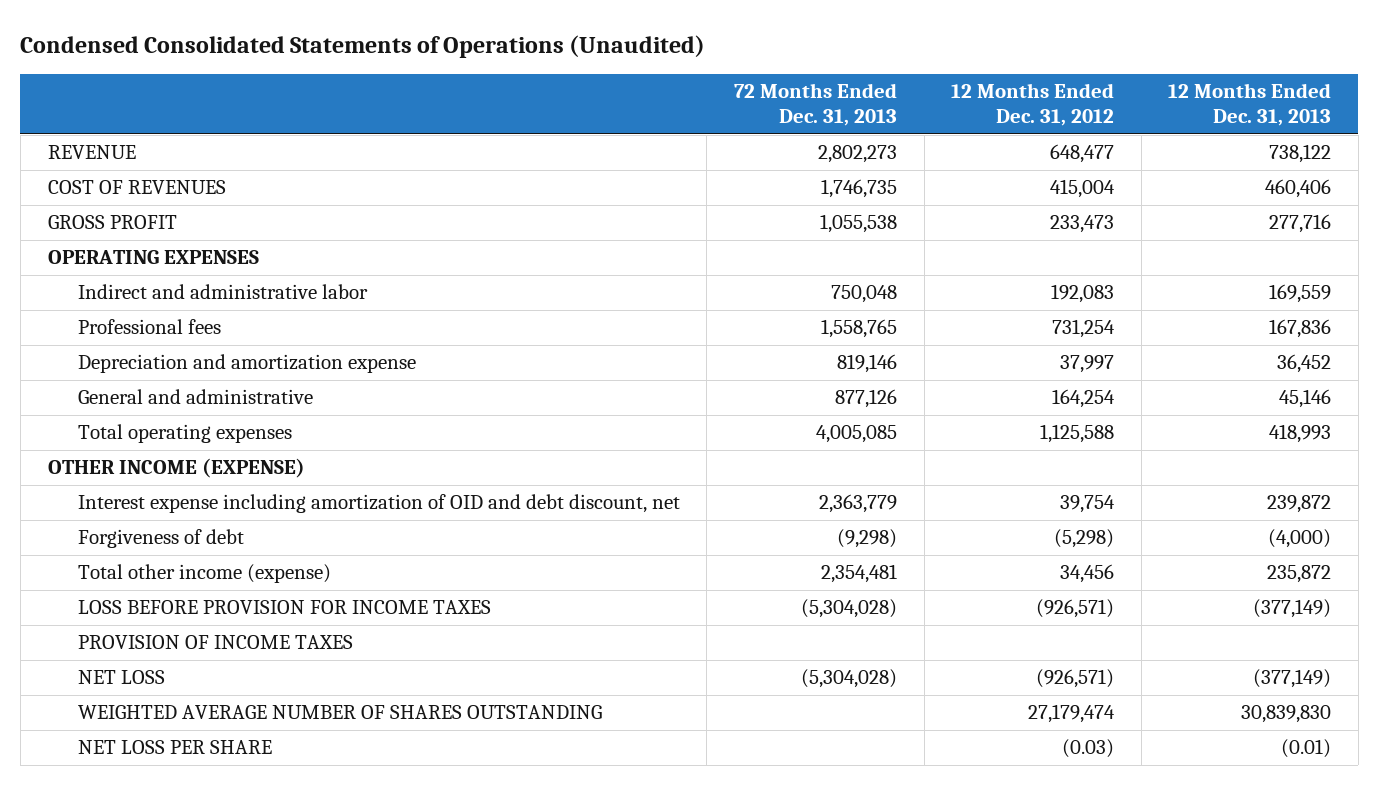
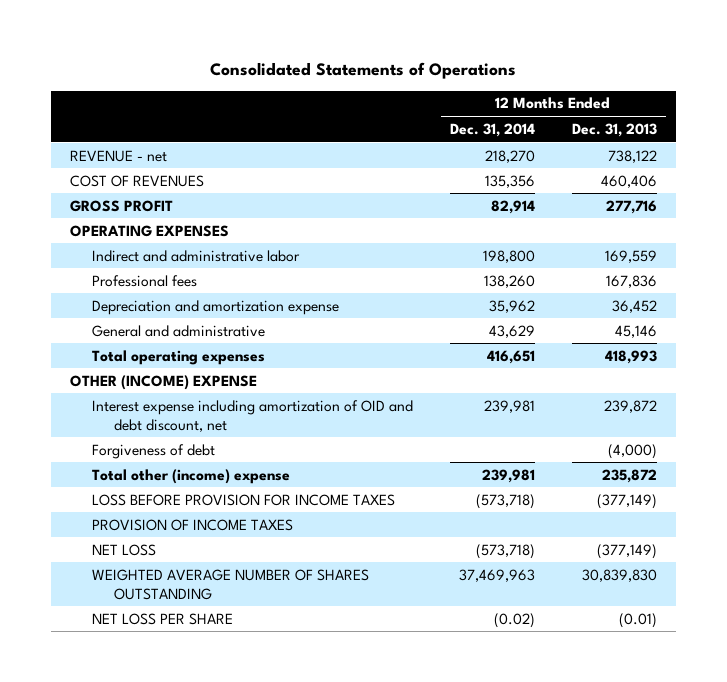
[20,34,706,58] Condensed Consolidated Statements of Operations (Unaudited) -> [210,62,517,80] Consolidated Statements of Operations
[733,83,897,127] 72 Months Ended Dec. 31, 2013 -> none
[951,83,1115,127] 12 Months Ended Dec. 31, 2012 -> none
none -> [449,122,535,137] Dec. 31, 2014
[47,145,136,160] REVENUE -> [69,149,167,162] REVENUE - net
[47,458,305,479] OTHER INCOME (EXPENSE) -> [69,374,257,390] OTHER (INCOME) EXPENSE
[77,564,331,584] Total other income (expense) -> [91,468,290,484] Total other (income) expense

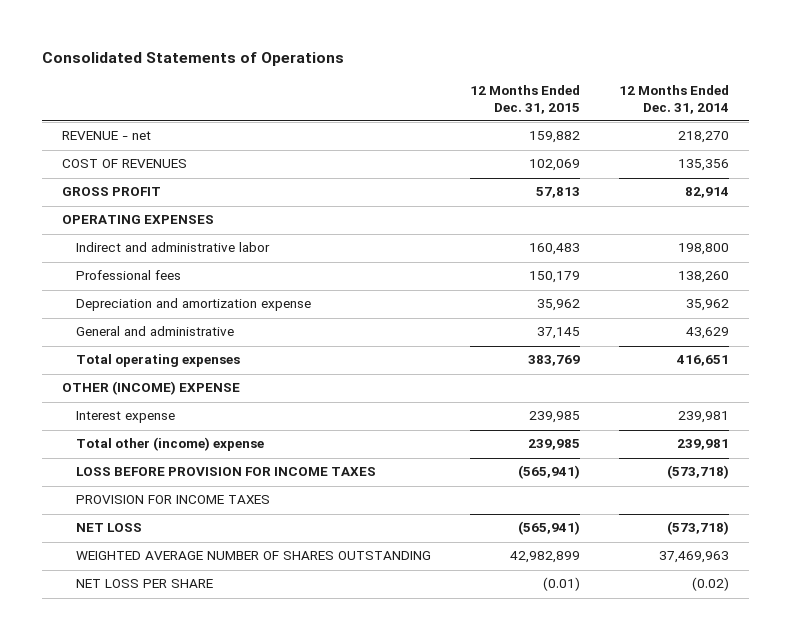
[571,122,657,137] Dec. 31, 2013 -> none
none -> [470,84,581,114] 12 Months Ended Dec. 31, 2015
[91,443,215,459] Forgiveness of debt -> none
[91,399,413,432] Interest expense including amortization of OID and debt discount, net -> [75,411,175,424] Interest expense
[91,518,293,531] PROVISION OF INCOME TAXES -> [75,495,270,505] PROVISION FOR INCOME TAXES

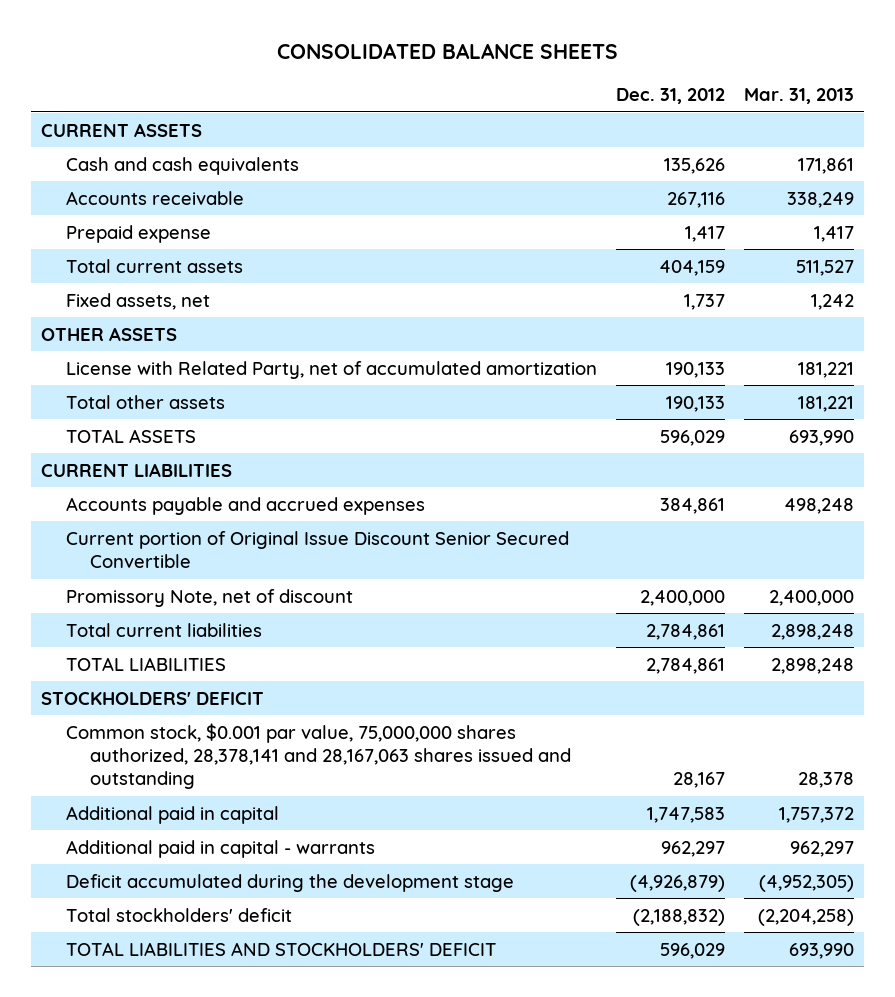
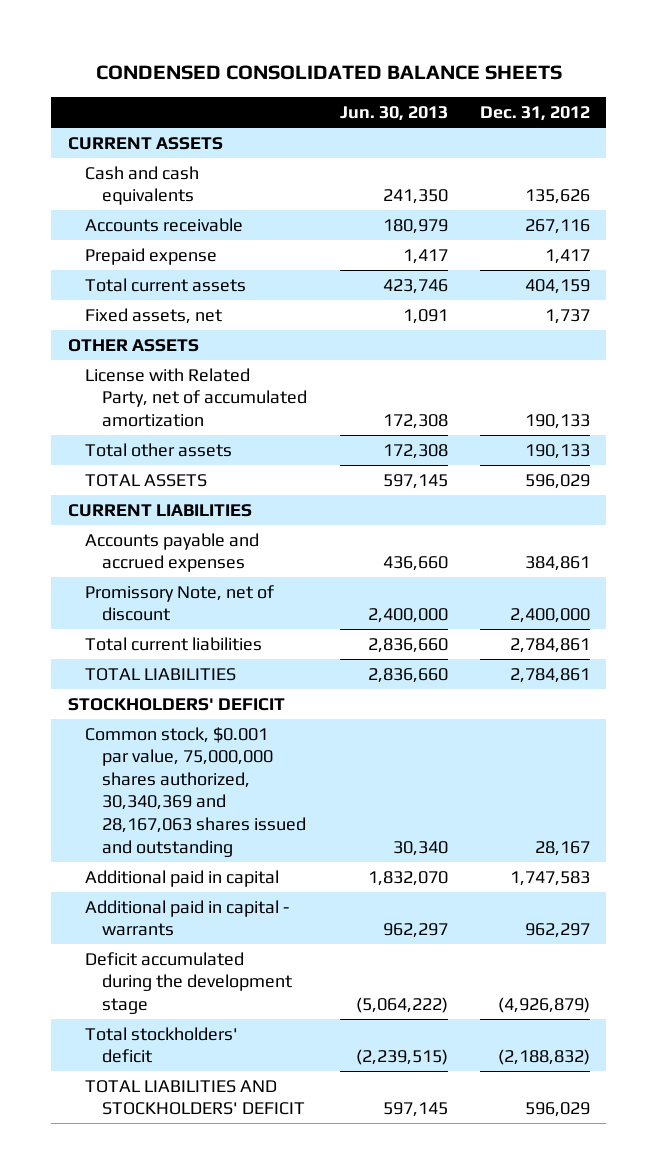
[276,43,618,60] CONSOLIDATED BALANCE SHEETS -> [95,65,562,81] CONDENSED CONSOLIDATED BALANCE SHEETS
[744,88,855,105] Mar. 31, 2013 -> none
none -> [339,106,448,122] Jun. 30, 2013
[65,530,569,568] Current portion of Original Issue Discount Senior Secured Convertible -> none
[65,722,572,790] Common stock, $0.001 par value, 75,000,000 shares authorized, 28,378,141 and 28,167,063 shares issued and outstanding -> [84,726,307,857] Common stock, $0.001 par value, 75,000,000 shares authorized, 30,340,369 and 28,167,063 shares issued and outstanding

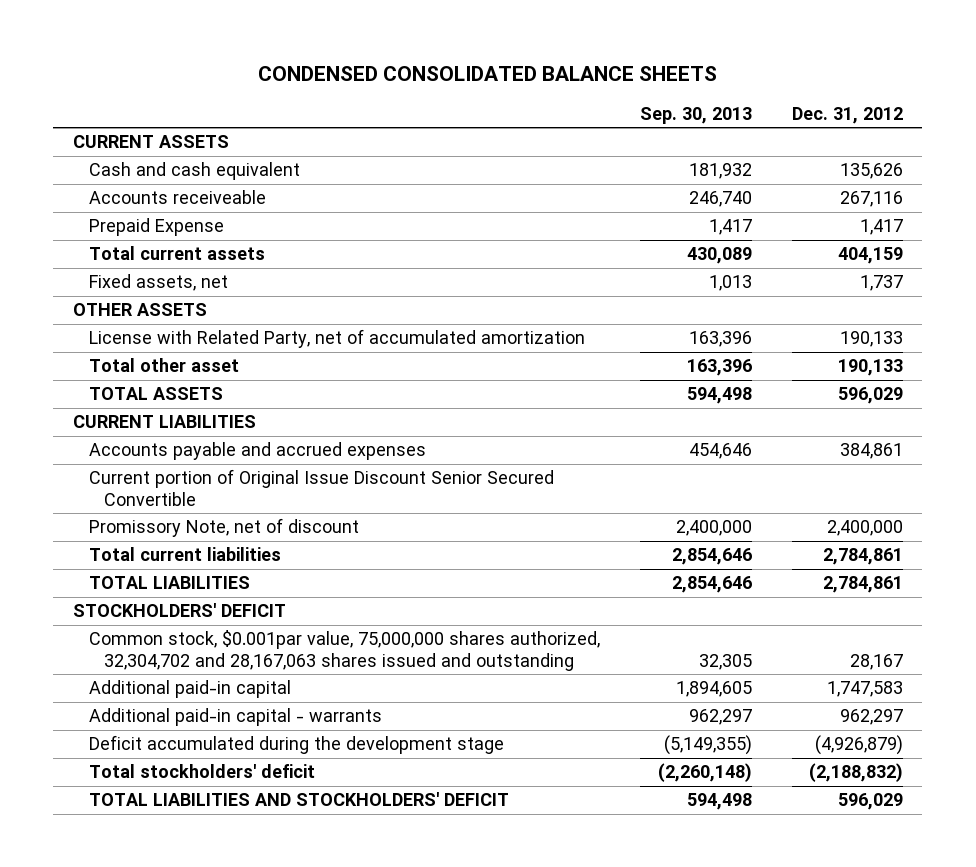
[339,106,448,122] Jun. 30, 2013 -> none
none -> [639,106,752,124] Sep. 30, 2013
[84,165,199,206] Cash and cash equivalents -> [88,162,300,181] Cash and cash equivalent
[84,217,243,232] Accounts receivable -> [88,190,266,205] Accounts receiveable
[84,247,217,265] Prepaid expense -> [88,218,224,237] Prepaid Expense
[84,442,232,457] Total other assets -> [88,358,239,373] Total other asset
none -> [88,469,554,506] Current portion of Original Issue Discount Senior Secured Convertible
[84,726,307,857] Common stock, $0.001 par value, 75,000,000 shares authorized, 30,340,369 and 28,167,063 shares issued and outstanding -> [88,630,600,671] Common stock, $0.001par value, 75,000,000 shares authorized, 32,304,702 and 28,167,063 shares issued and outstanding
[84,869,279,887] Additional paid in capital -> [88,680,291,699] Additional paid-in capital
[84,899,289,937] Additional paid in capital - warrants -> [88,708,382,727] Additional paid-in capital - warrants

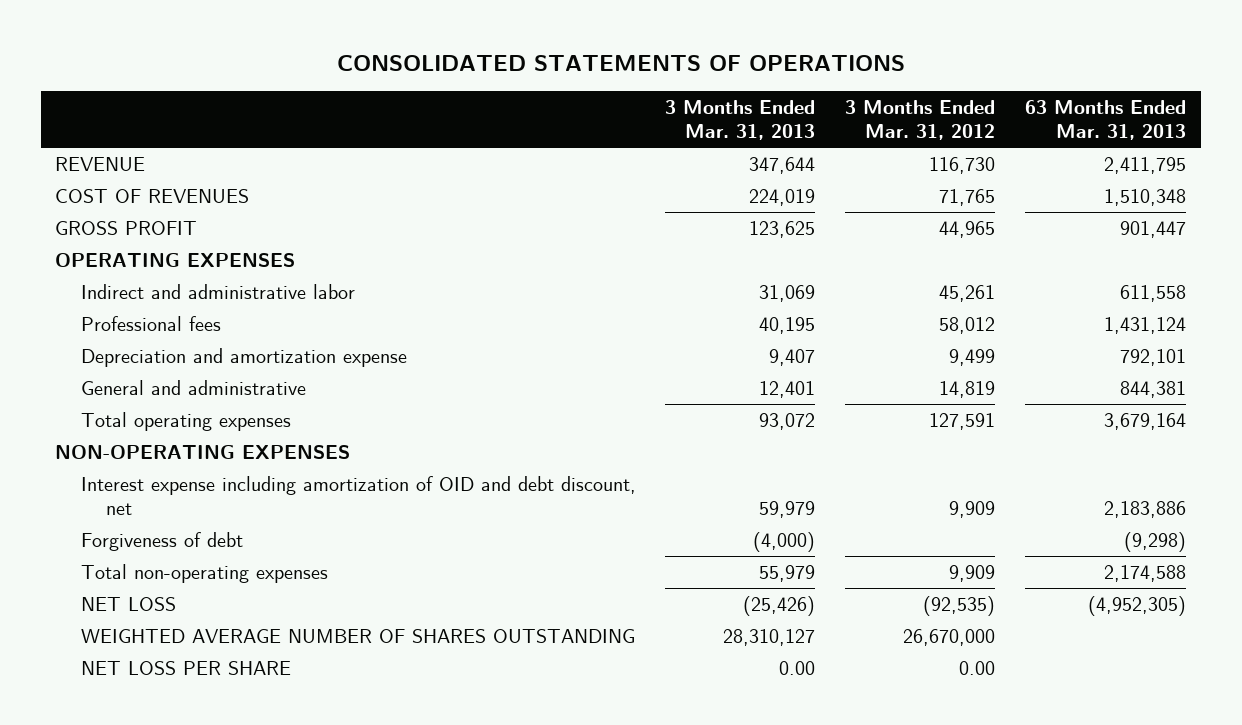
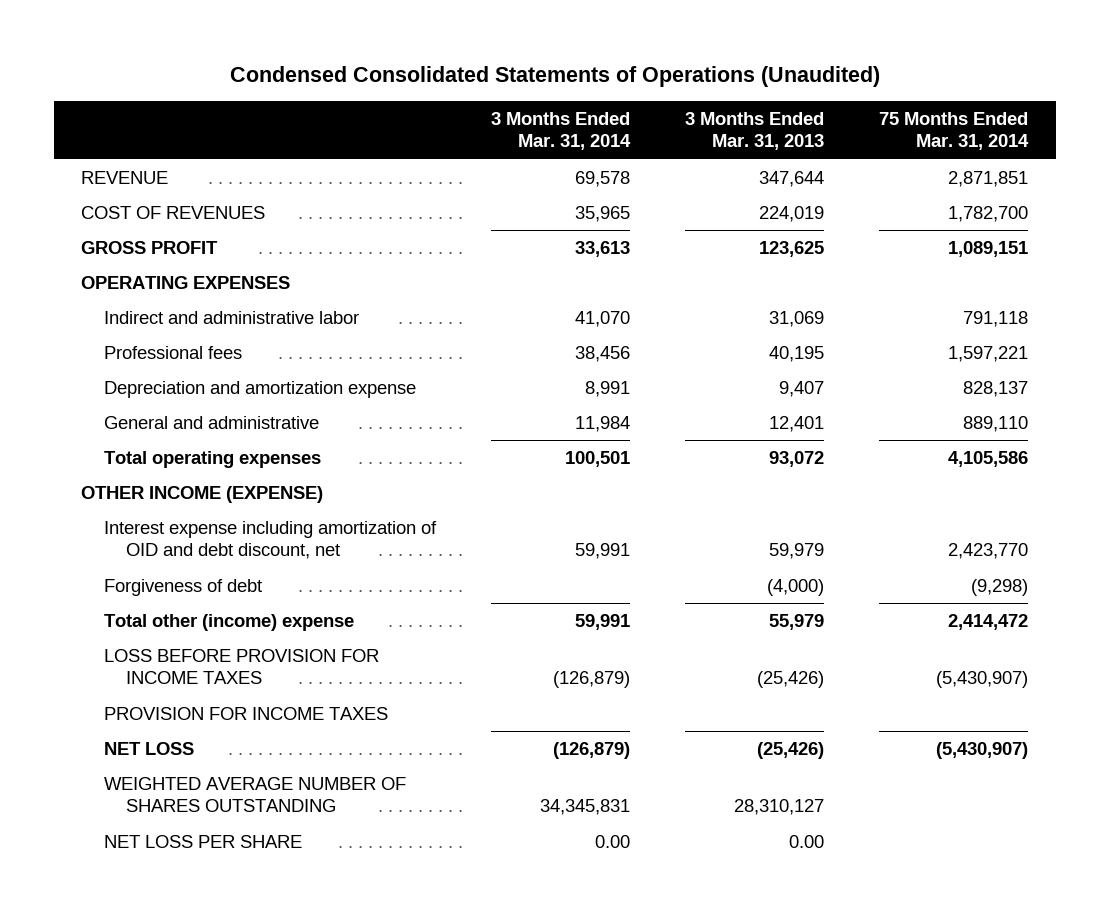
[336,55,905,72] CONSOLIDATED STATEMENTS OF OPERATIONS -> [229,66,880,88] Condensed Consolidated Statements of Operations (Unaudited)
[845,100,996,141] 3 Months Ended Mar. 31, 2012 -> none
[1025,100,1187,141] 63 Months Ended Mar. 31, 2013 -> none
none -> [490,111,631,151] 3 Months Ended Mar. 31, 2014
none -> [879,111,1030,151] 75 Months Ended Mar. 31, 2014
[55,444,351,460] NON-OPERATING EXPENSES -> [81,485,324,503] OTHER INCOME (EXPENSE)
[80,564,328,584] Total non-operating expenses -> [103,613,354,631] Total other (income) expense
none -> [103,648,379,685] LOSS BEFORE PROVISION FOR INCOME TAXES
none -> [103,706,388,720] PROVISION FOR INCOME TAXES

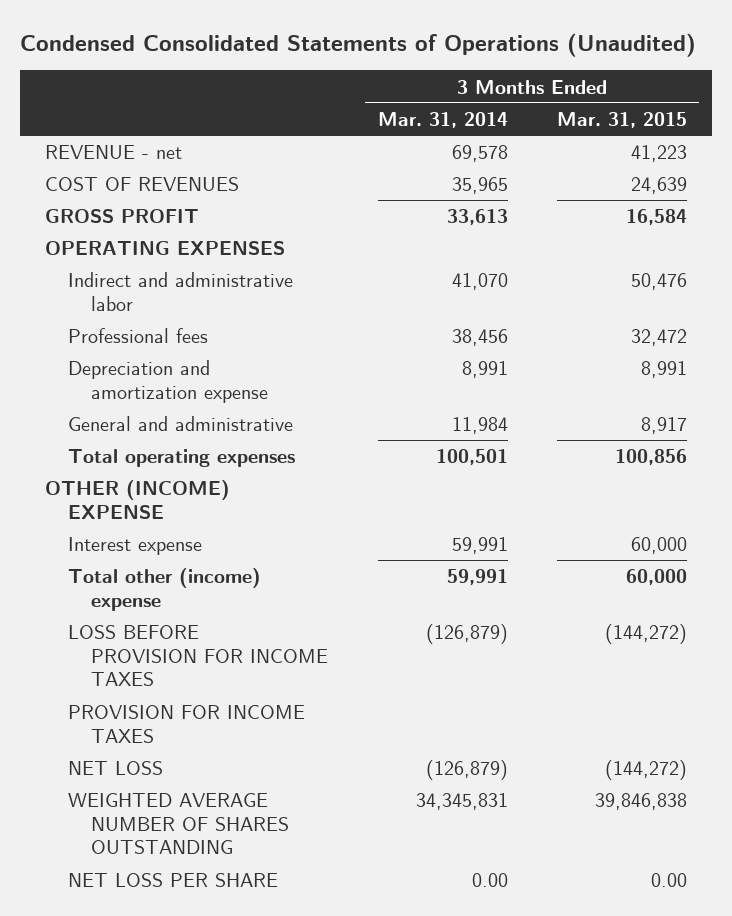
[685,111,825,151] 3 Months Ended Mar. 31, 2013 -> none
[879,111,1030,151] 75 Months Ended Mar. 31, 2014 -> none
none -> [557,111,688,128] Mar. 31, 2015
[81,170,169,184] REVENUE -> [44,145,182,160] REVENUE - net
[103,578,262,596] Forgiveness of debt -> none
[81,485,324,503] OTHER INCOME (EXPENSE) -> [44,480,230,519] OTHER (INCOME) EXPENSE
[103,520,437,560] Interest expense including amortization of OID and debt discount, net -> [68,537,203,556] Interest expense

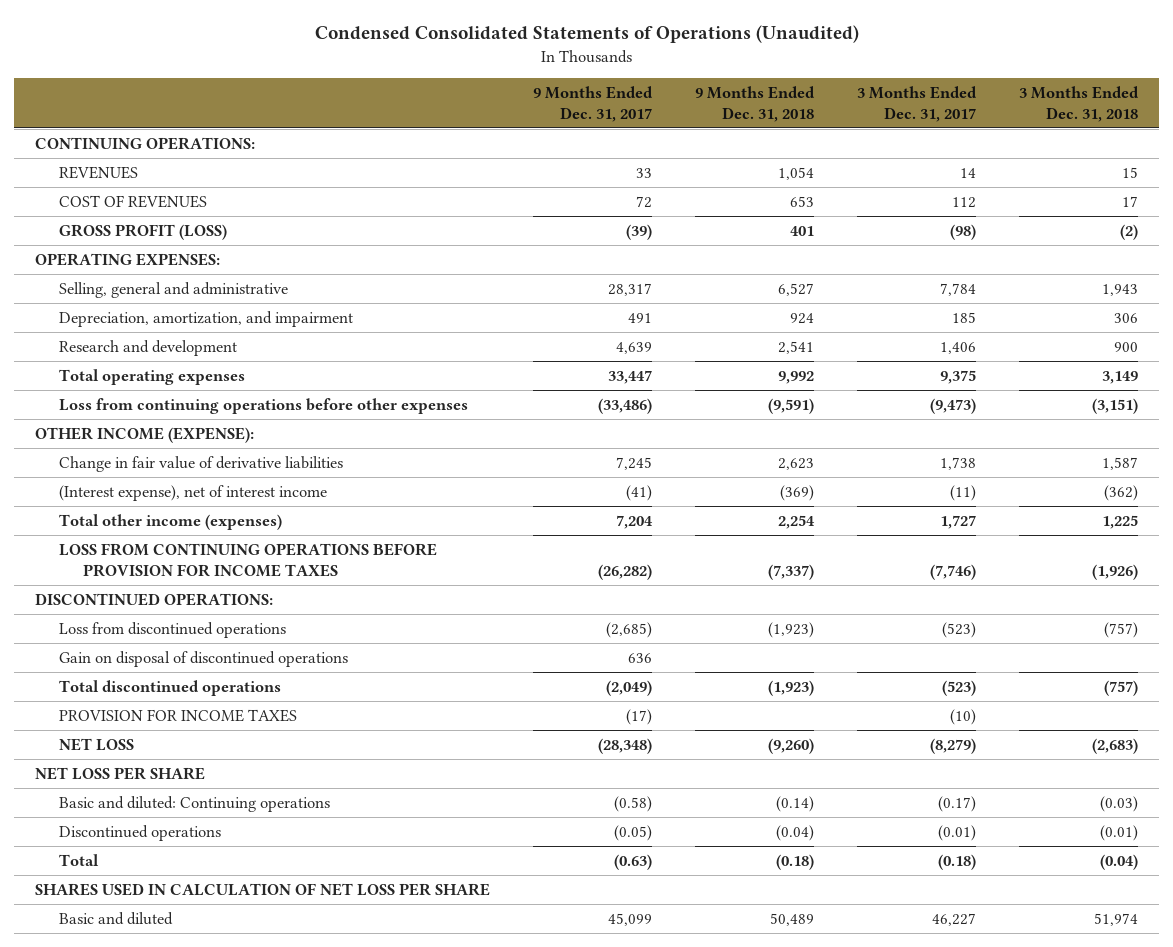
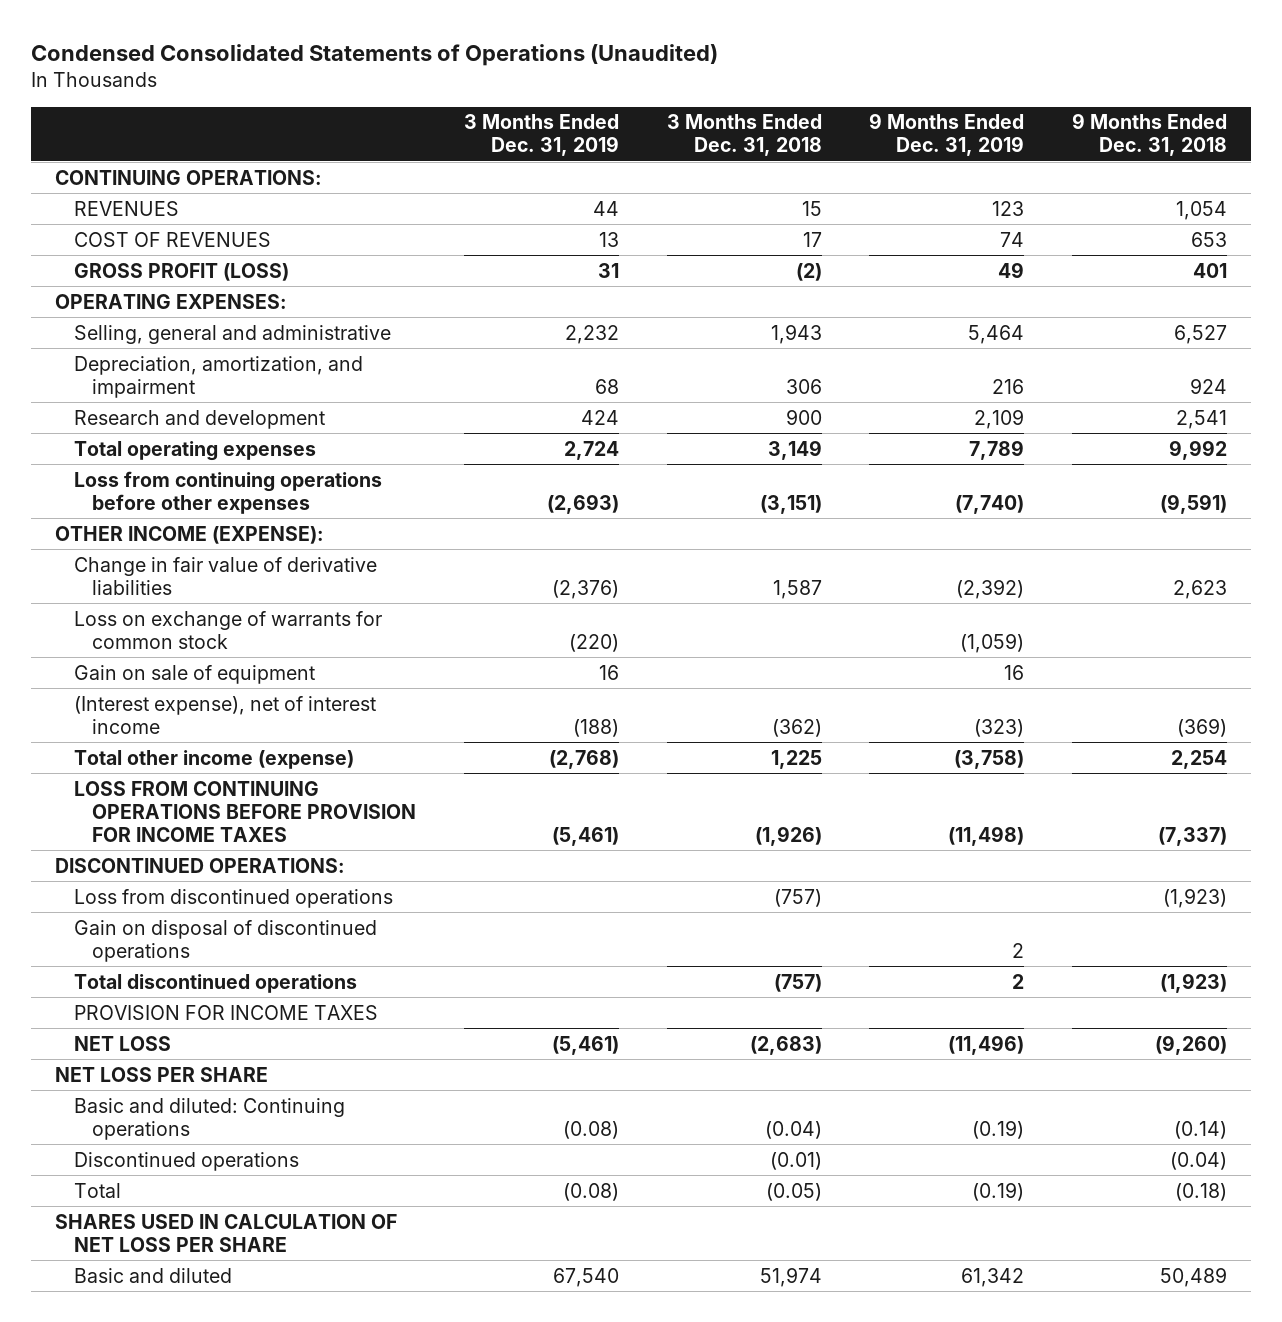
[533,85,654,122] 9 Months Ended Dec. 31, 2017 -> none
[856,85,977,122] 3 Months Ended Dec. 31, 2017 -> none
none -> [464,114,620,157] 3 Months Ended Dec. 31, 2019
none -> [869,113,1025,157] 9 Months Ended Dec. 31, 2019
none -> [73,610,382,649] Loss on exchange of warrants for common stock
none -> [73,664,315,684] Gain on sale of equipment
[59,513,283,530] Total other income (expenses) -> [73,749,354,769] Total other income (expense)
[1099,795,1138,812] (0.03) -> [764,1120,822,1139] (0.04)
[1099,853,1138,870] (0.04) -> [765,1182,822,1201] (0.05)

